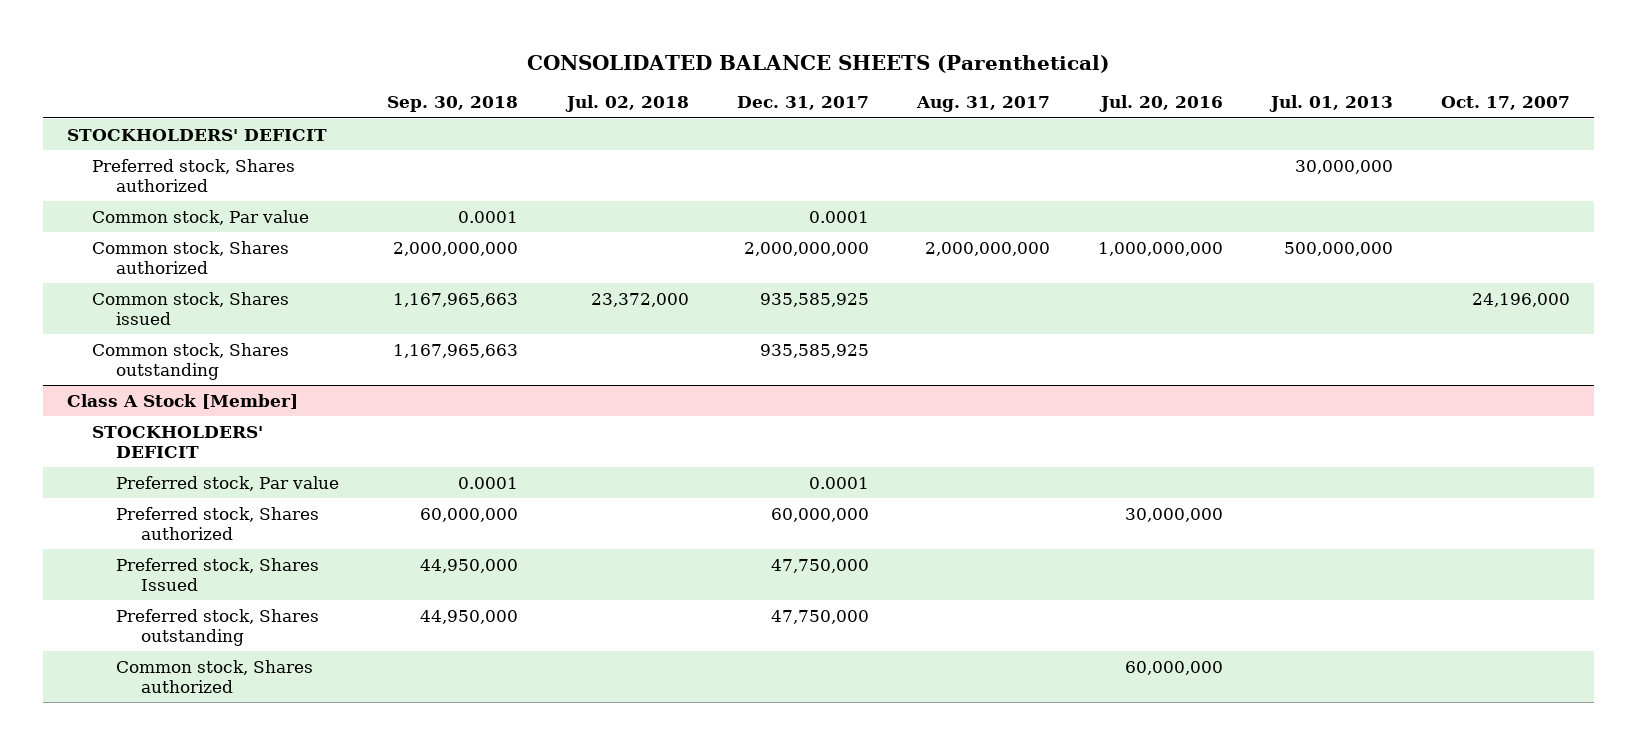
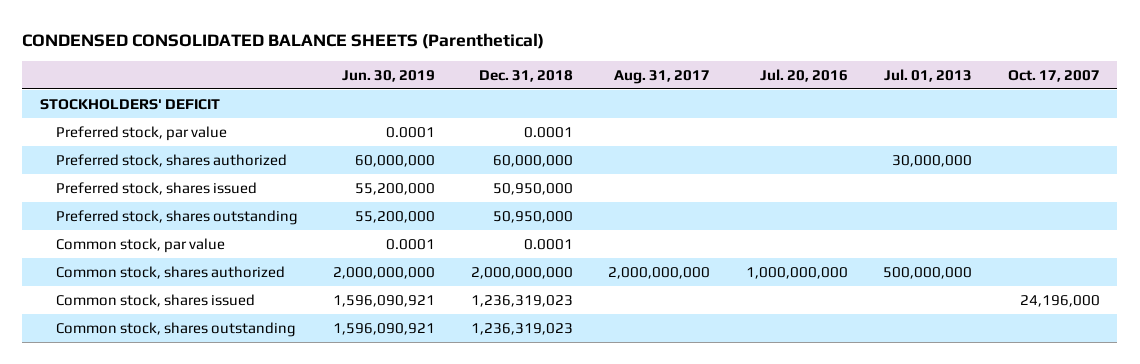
[527,54,1110,73] CONSOLIDATED BALANCE SHEETS (Parenthetical) -> [22,32,545,49] CONDENSED CONSOLIDATED BALANCE SHEETS (Parenthetical)
[387,96,519,113] Sep. 30, 2018 -> none
[564,95,689,113] Jul. 02, 2018 -> none
[736,96,869,111] Dec. 31, 2017 -> none
none -> [342,69,436,82] Jun. 30, 2019
none -> [478,69,573,82] Dec. 31, 2018
[67,393,299,409] Class A Stock [Member] -> none
[91,425,263,458] STOCKHOLDERS' DEFICIT -> none
[116,475,340,491] Preferred stock, Par value -> none
[116,506,320,540] Preferred stock, Shares authorized -> none
[116,557,320,591] Preferred stock, Shares Issued -> none
[116,608,320,646] Preferred stock, Shares outstanding -> none
[116,659,314,693] Common stock, Shares authorized -> none
none -> [55,125,227,141] Preferred stock, par value
[91,158,295,192] Preferred stock, Shares authorized -> [55,153,287,167] Preferred stock, shares authorized
none -> [55,181,257,195] Preferred stock, shares issued
none -> [55,209,298,225] Preferred stock, shares outstanding
[91,209,309,225] Common stock, Par value -> [55,237,225,253] Common stock, par value
[91,240,289,274] Common stock, Shares authorized -> [55,265,285,279] Common stock, shares authorized
[91,291,289,325] Common stock, Shares issued -> [55,293,255,307] Common stock, shares issued
[91,342,289,380] Common stock, Shares outstanding -> [55,321,296,337] Common stock, shares outstanding

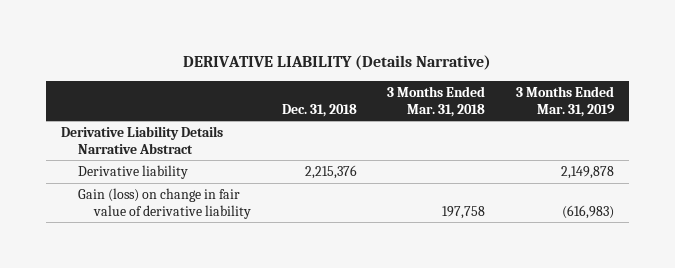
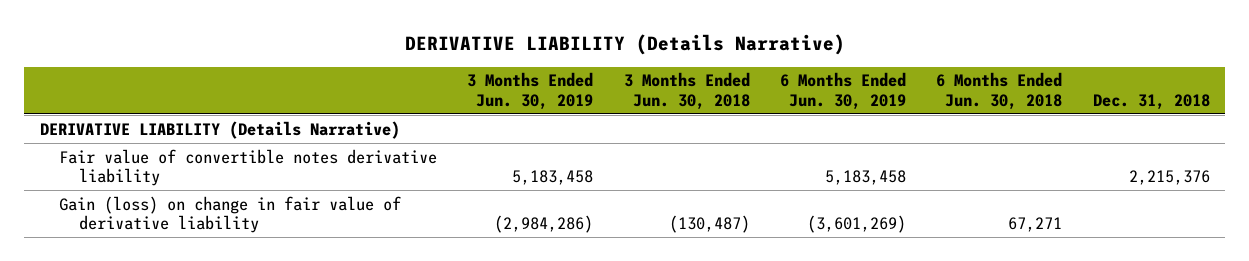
[387,86,486,117] 3 Months Ended Mar. 31, 2018 -> none
[515,86,615,117] 3 Months Ended Mar. 31, 2019 -> none
none -> [467,72,594,110] 3 Months Ended Jun. 30, 2019
none -> [623,72,750,110] 3 Months Ended Jun. 30, 2018
none -> [780,72,907,110] 6 Months Ended Jun. 30, 2019
none -> [936,72,1063,110] 6 Months Ended Jun. 30, 2018
[60,126,223,154] Derivative Liability Details Narrative Abstract -> [39,120,400,139] DERIVATIVE LIABILITY (Details Narrative)
[77,165,188,180] Derivative liability -> [59,148,438,187] Fair value of convertible notes derivative liability

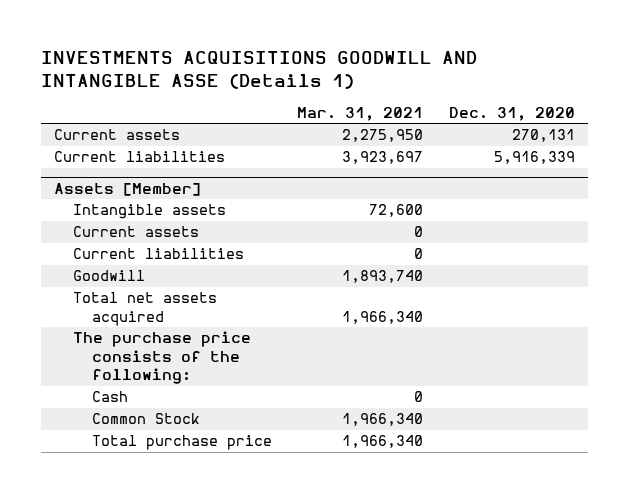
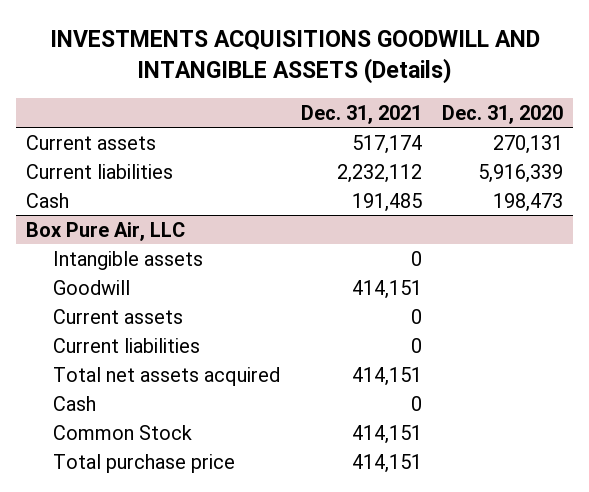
[41,50,478,89] INVESTMENTS ACQUISITIONS GOODWILL AND INTANGIBLE ASSE (Details 1) -> [49,30,540,85] INVESTMENTS ACQUISITIONS GOODWILL AND INTANGIBLE ASSETS (Details)
[297,106,424,121] Mar. 31, 2021 -> none
none -> [300,104,422,124] Dec. 31, 2021
[54,182,202,196] Assets [Member] -> none
[72,204,226,220] Intangible assets -> none
[72,226,199,238] Current assets -> none
[72,248,244,260] Current liabilities -> none
[72,270,145,282] Goodwill -> none
[72,292,217,326] Total net assets acquired -> none
[72,331,251,385] The purchase price consists of the following: -> none
[91,391,128,403] Cash -> none
[91,413,200,425] Common Stock -> none
[91,435,272,451] Total purchase price -> none
none -> [26,192,70,208] Cash
none -> [26,221,186,241] Box Pure Air, LLC
none -> [53,250,204,270] Intangible assets
none -> [53,279,131,295] Goodwill
none -> [53,308,184,324] Current assets
none -> [53,337,201,353] Current liabilities
none -> [53,366,281,386] Total net assets acquired
none -> [53,395,97,411] Cash
none -> [53,424,193,440] Common Stock
none -> [53,453,236,473] Total purchase price

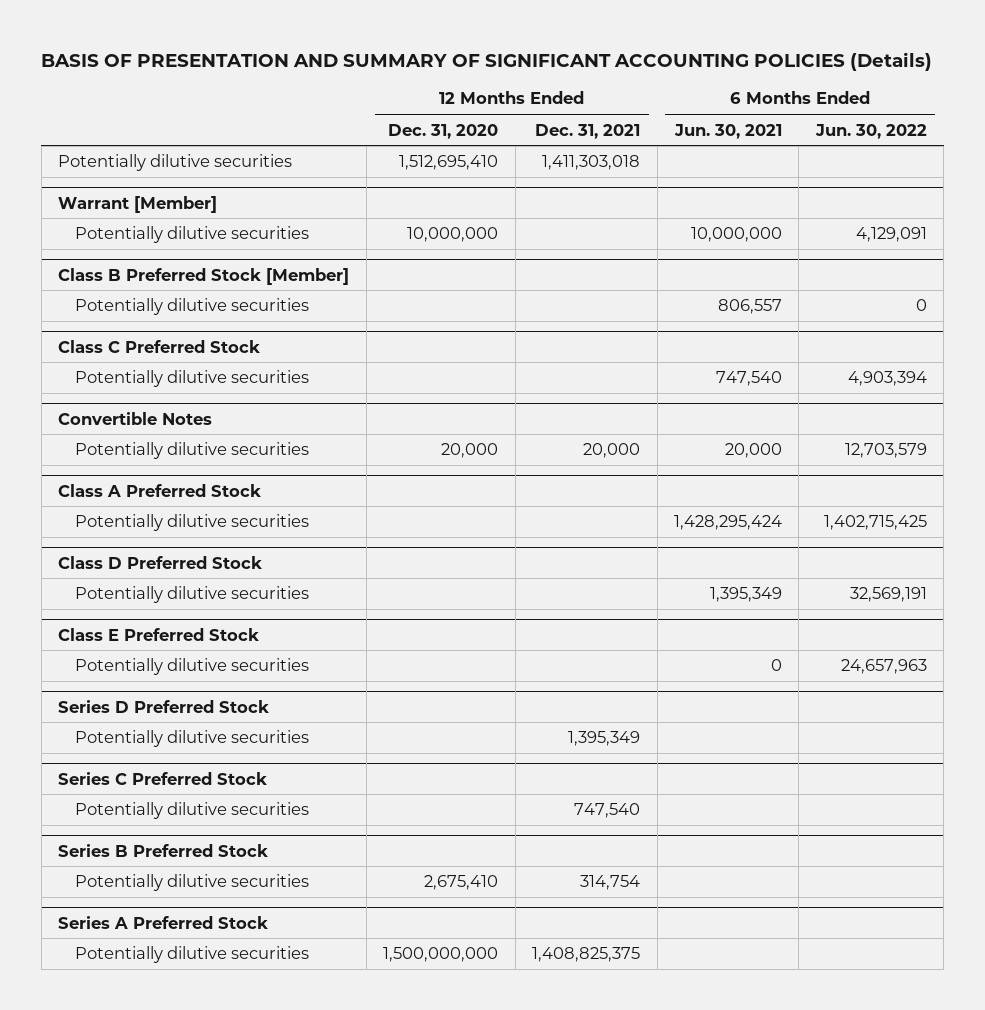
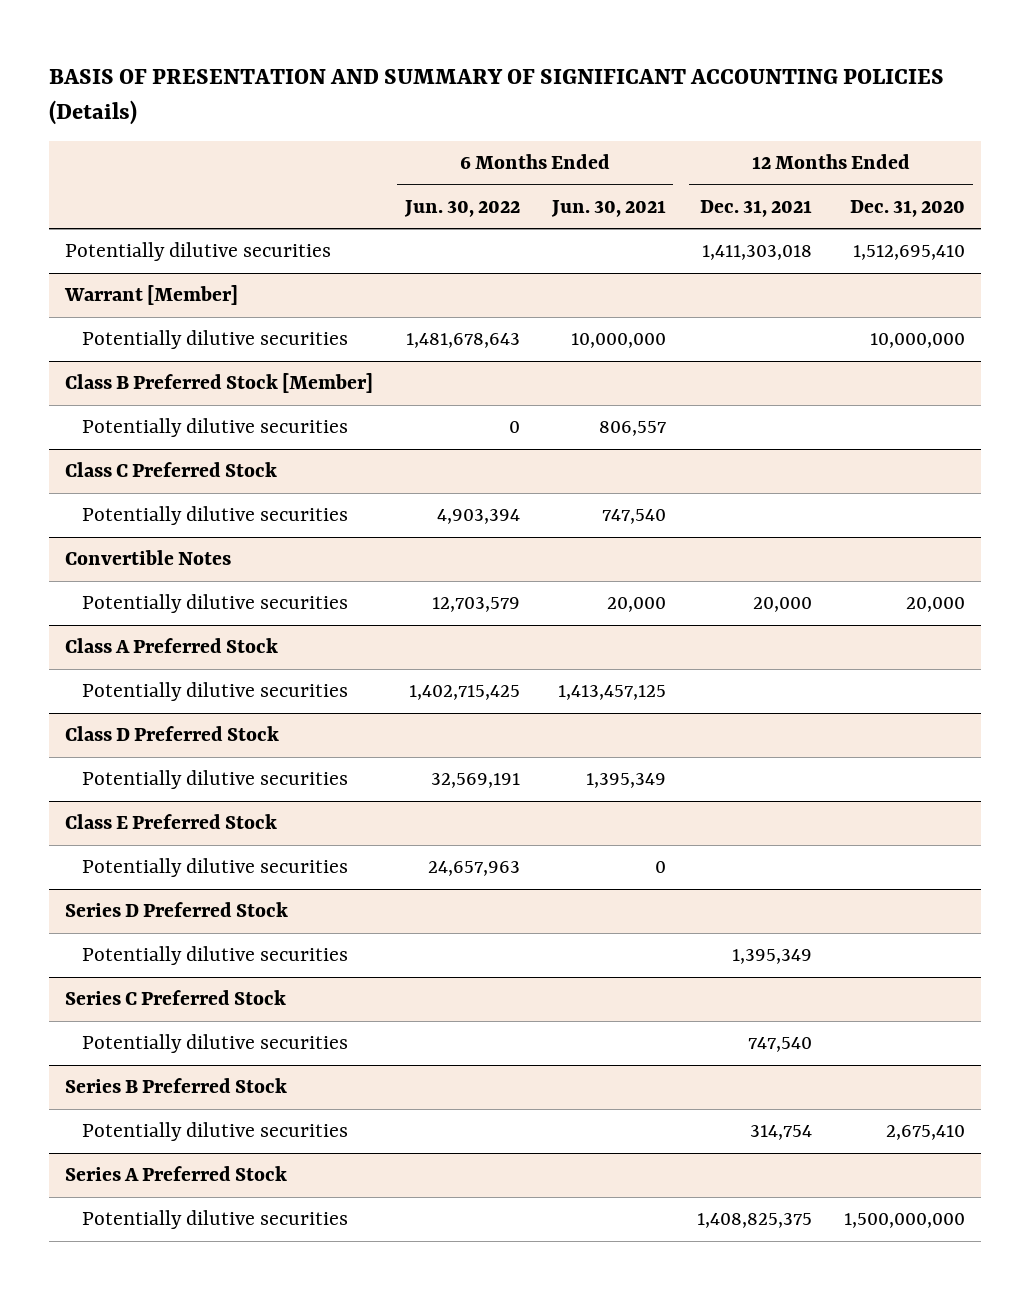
[855,227,927,243] 4,129,091 -> [405,333,520,349] 1,481,678,643
[673,515,782,531] 1,428,295,424 -> [557,685,666,701] 1,413,457,125

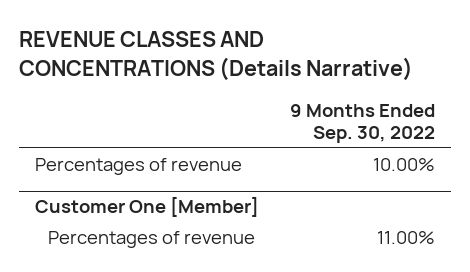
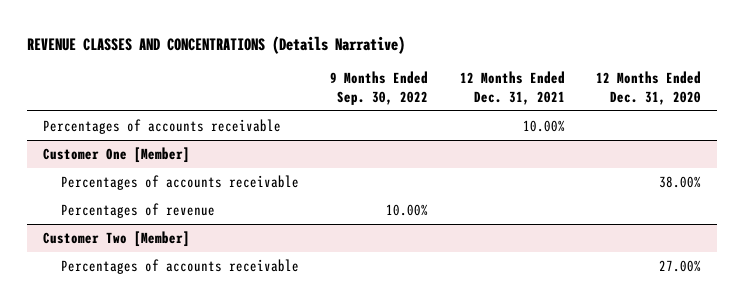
none -> [459,71,565,105] 12 Months Ended Dec. 31, 2021
none -> [596,71,702,105] 12 Months Ended Dec. 31, 2020
[34,158,242,176] Percentages of revenue -> none
none -> [43,119,282,135] Percentages of accounts receivable
none -> [60,175,299,191] Percentages of accounts receivable
[377,231,436,245] 11.00% -> [386,204,429,217] 10.00%
none -> [43,231,191,248] Customer Two [Member]
none -> [60,259,299,275] Percentages of accounts receivable

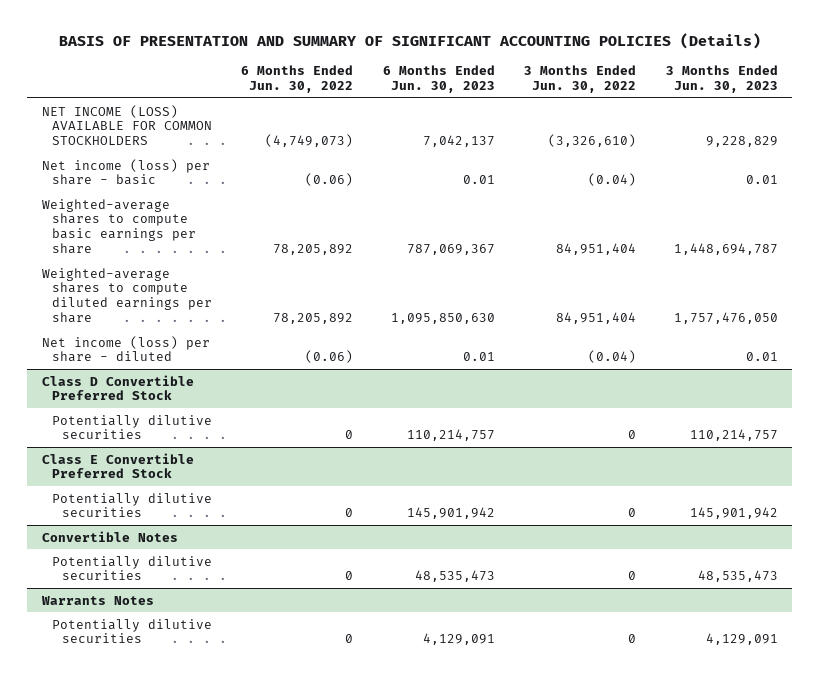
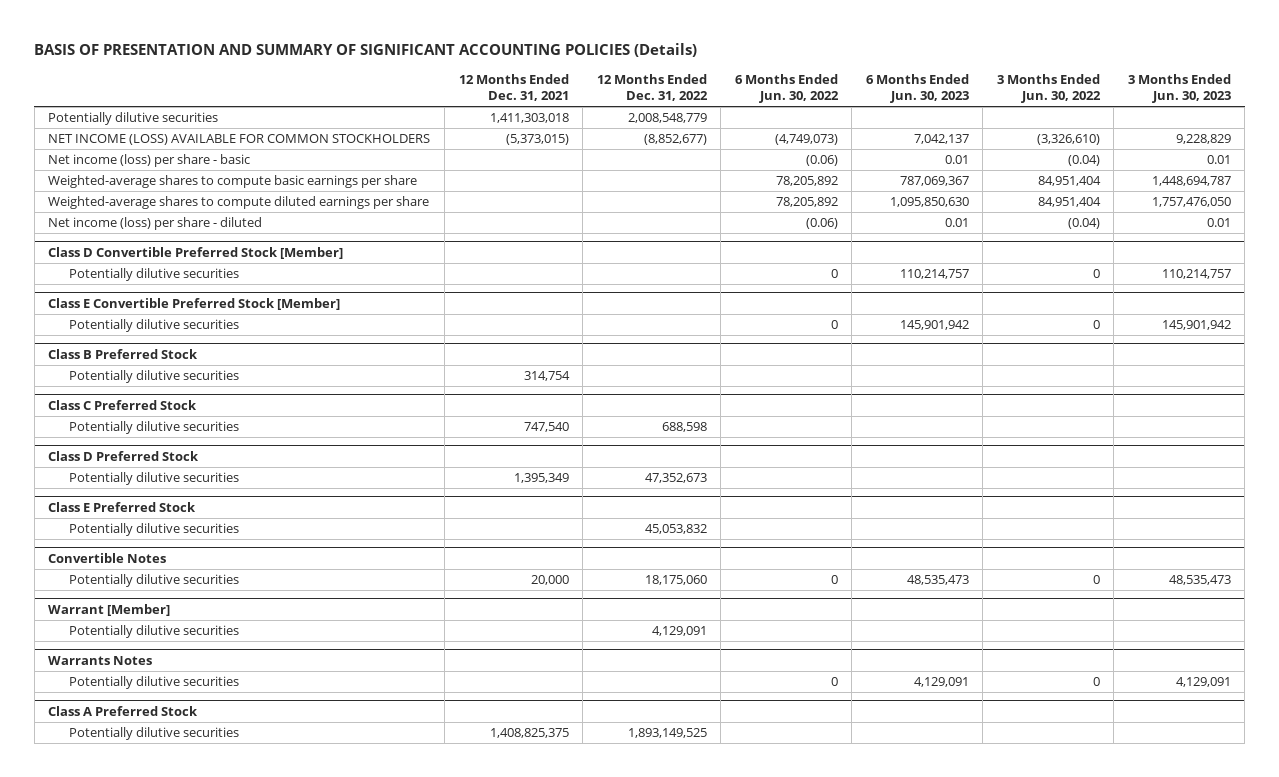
none -> [458,73,569,102] 12 Months Ended Dec. 31, 2021
none -> [596,73,708,102] 12 Months Ended Dec. 31, 2022
none -> [48,112,219,126] Potentially dilutive securities
[41,374,194,401] Class D Convertible Preferred Stock -> [48,246,344,259] Class D Convertible Preferred Stock [Member]
[41,452,194,479] Class E Convertible Preferred Stock -> [48,297,341,310] Class E Convertible Preferred Stock [Member]
none -> [48,348,199,359] Class B Preferred Stock
none -> [68,370,239,384] Potentially dilutive securities
none -> [48,399,198,410] Class C Preferred Stock
none -> [68,421,239,435] Potentially dilutive securities
none -> [48,450,200,461] Class D Preferred Stock
none -> [68,472,239,486] Potentially dilutive securities
none -> [48,501,197,512] Class E Preferred Stock
none -> [68,523,239,537] Potentially dilutive securities
none -> [48,603,171,616] Warrant [Member]
none -> [68,625,239,639] Potentially dilutive securities
none -> [48,705,199,716] Class A Preferred Stock
none -> [68,727,239,741] Potentially dilutive securities

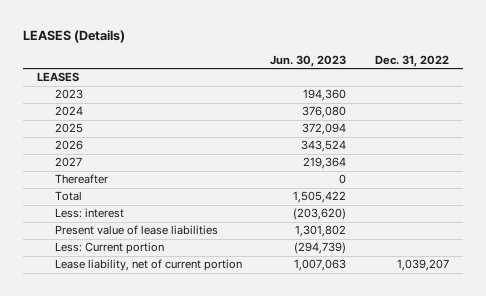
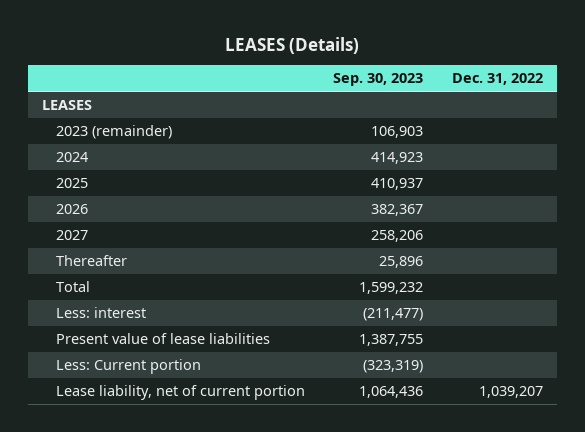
[270,54,347,67] Jun. 30, 2023 -> none
none -> [333,73,424,87] Sep. 30, 2023
[54,89,83,100] 2023 -> [55,125,172,140] 2023 (remainder)

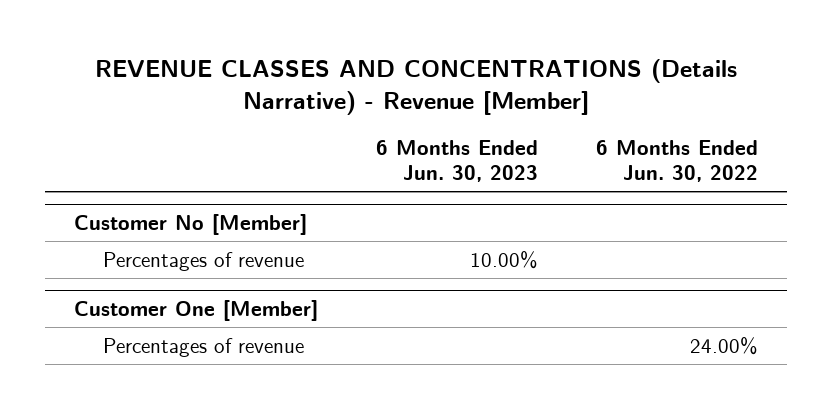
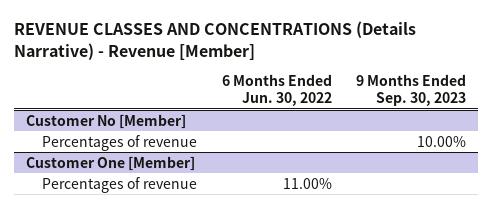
[375,140,538,182] 6 Months Ended Jun. 30, 2023 -> none
none -> [356,74,467,106] 9 Months Ended Sep. 30, 2023
[689,336,758,355] 24.00% -> [282,177,332,189] 11.00%

